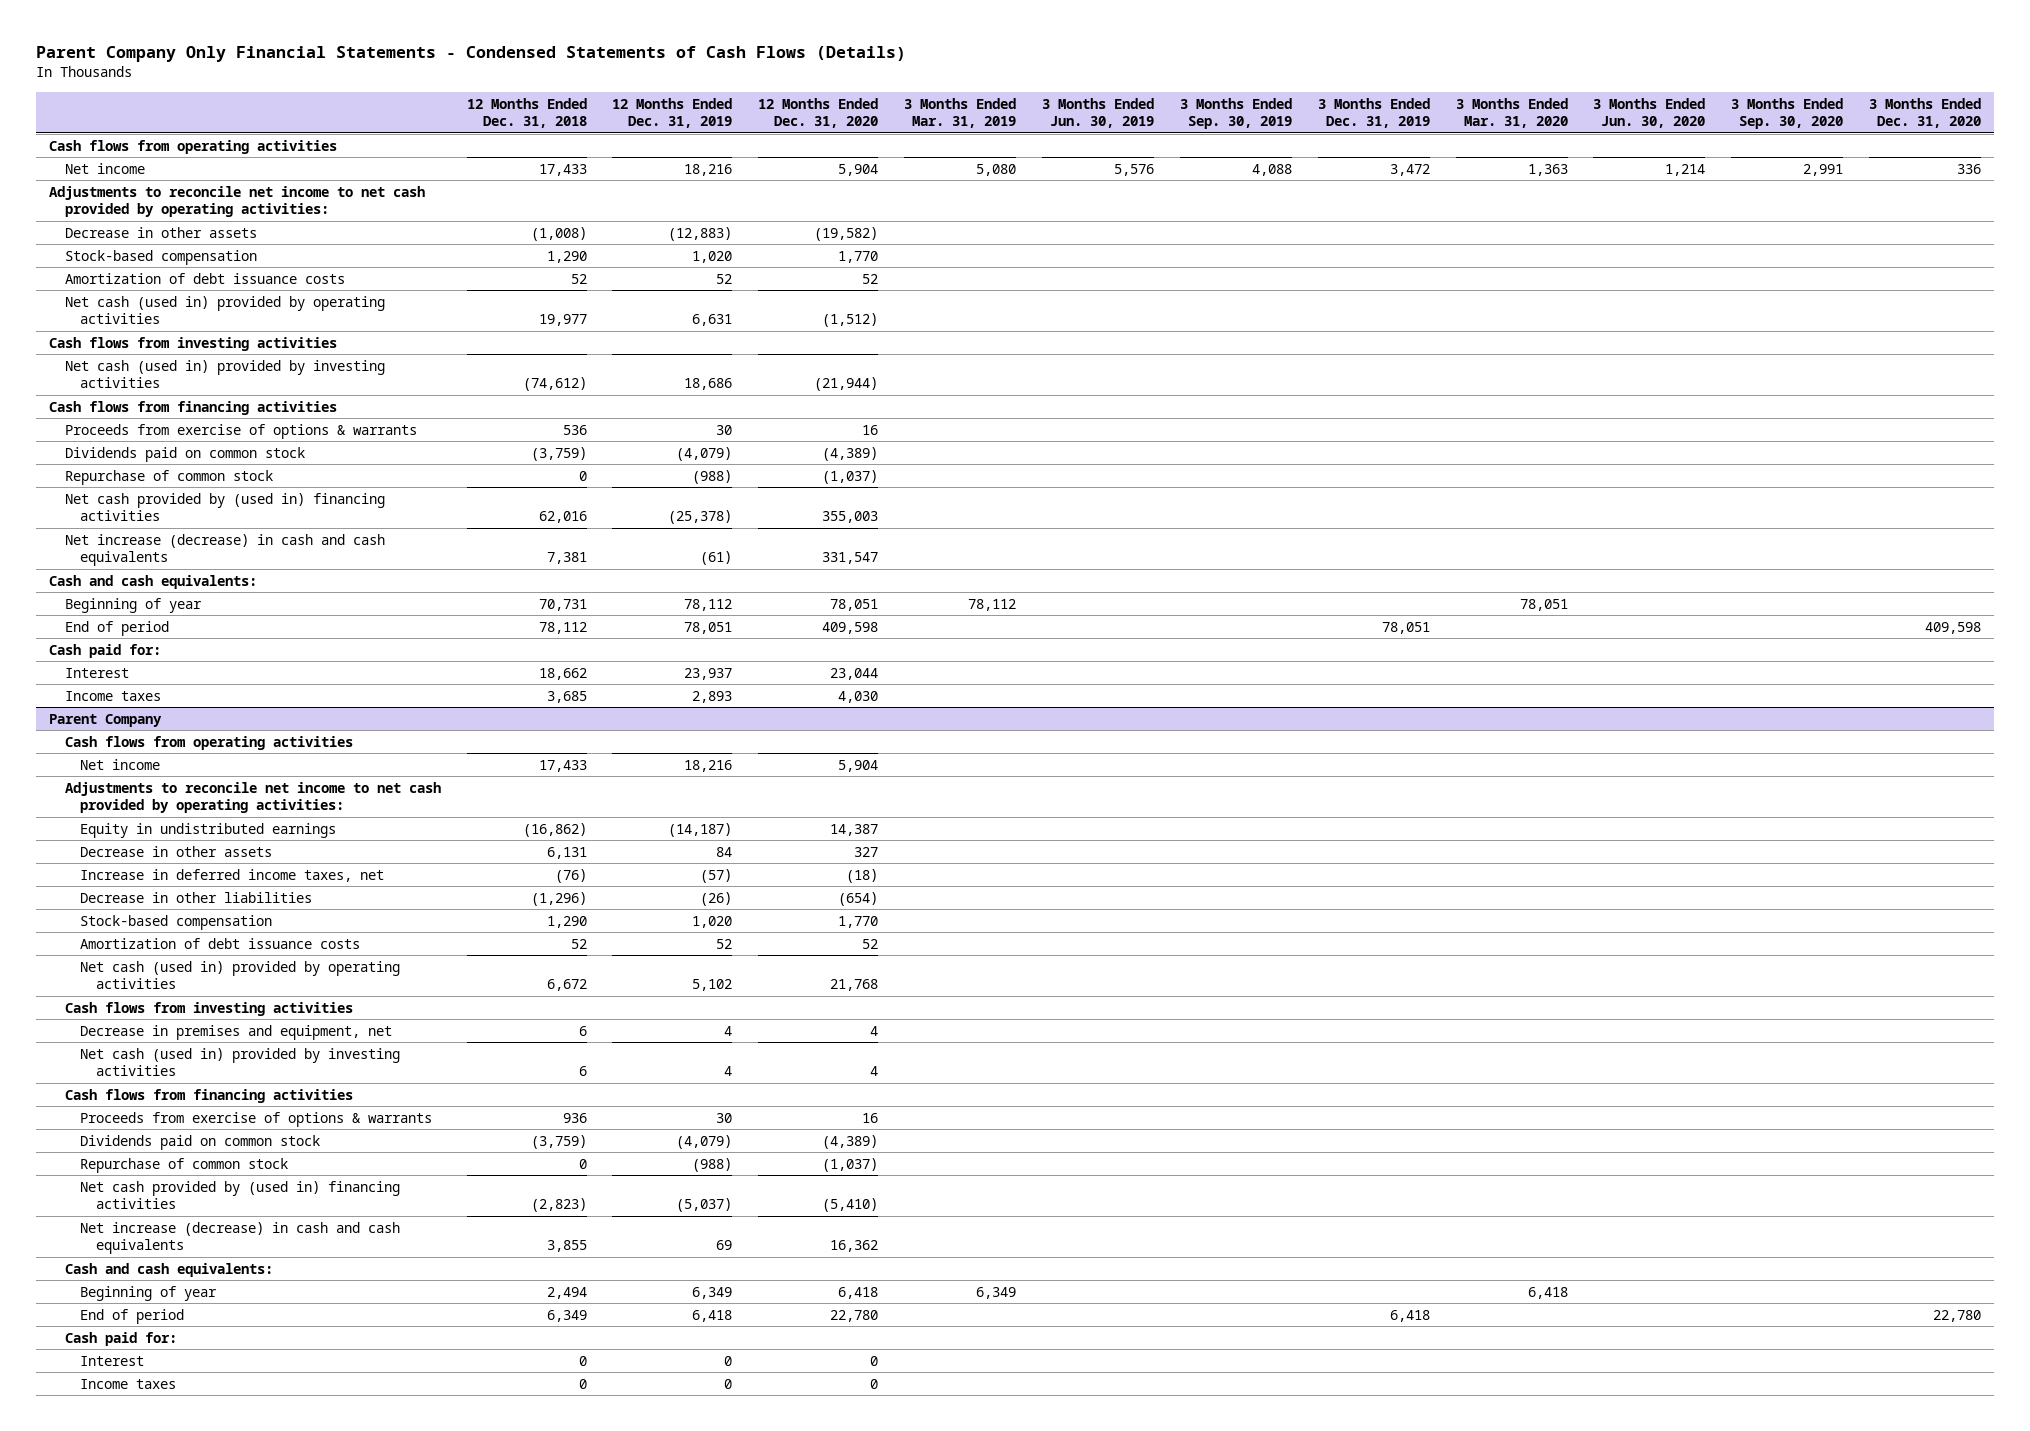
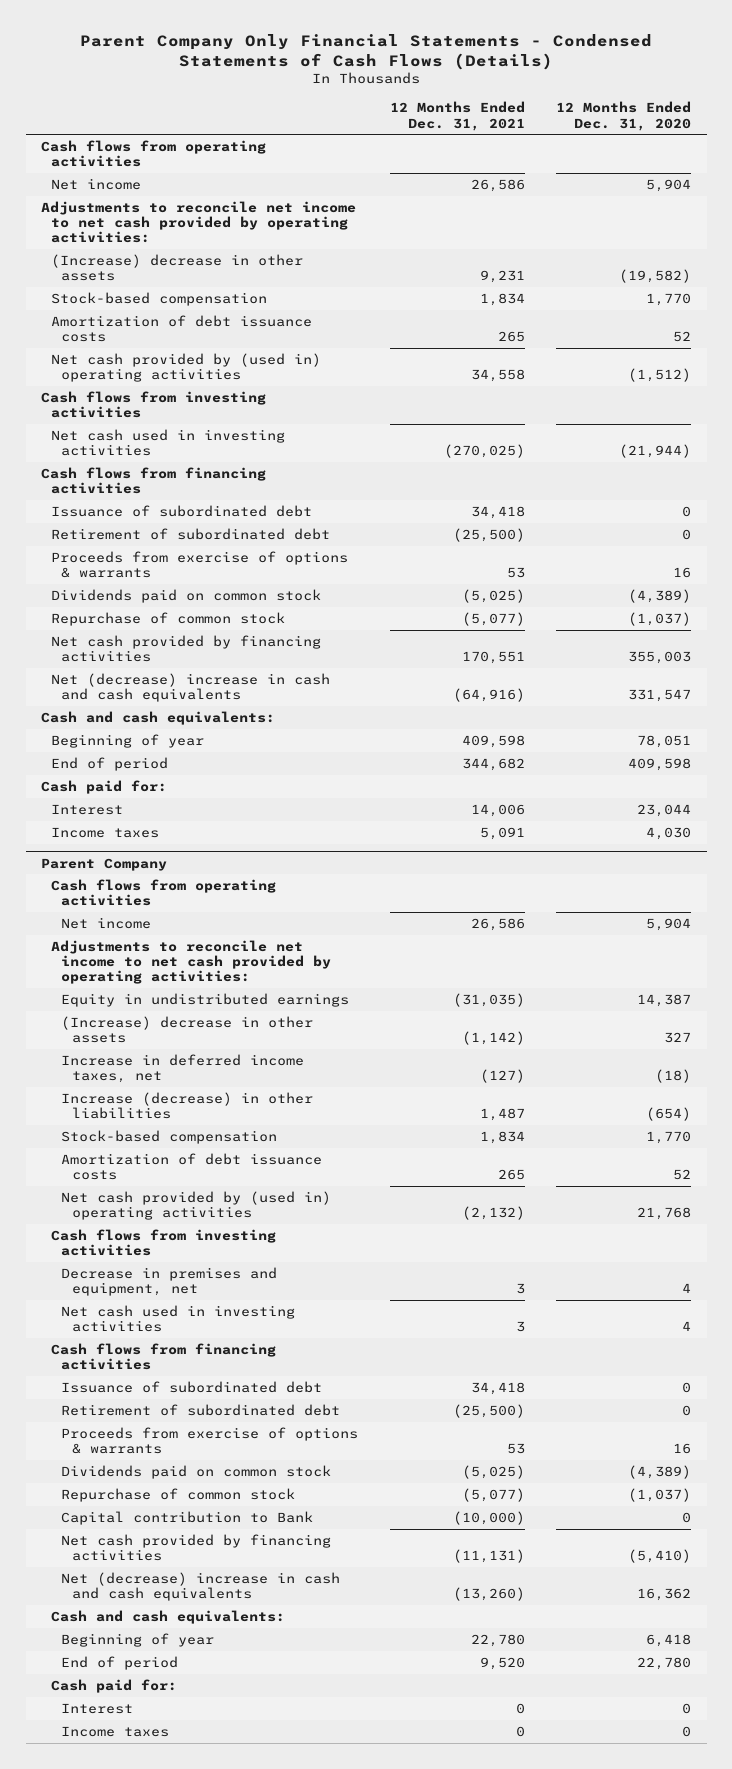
[466,97,587,128] 12 Months Ended Dec. 31, 2018 -> none
[612,97,733,128] 12 Months Ended Dec. 31, 2019 -> none
[904,97,1017,128] 3 Months Ended Mar. 31, 2019 -> none
[1041,97,1154,128] 3 Months Ended Jun. 30, 2019 -> none
[1179,97,1292,129] 3 Months Ended Sep. 30, 2019 -> none
[1317,97,1430,128] 3 Months Ended Dec. 31, 2019 -> none
[1455,97,1568,128] 3 Months Ended Mar. 31, 2020 -> none
[1593,97,1706,128] 3 Months Ended Jun. 30, 2020 -> none
[1731,97,1844,129] 3 Months Ended Sep. 30, 2020 -> none
[1869,97,1982,128] 3 Months Ended Dec. 31, 2020 -> none
none -> [389,101,525,131] 12 Months Ended Dec. 31, 2021
[64,226,257,238] Decrease in other assets -> [51,253,304,282] (Increase) decrease in other assets
[64,295,385,325] Net cash (used in) provided by operating activities -> [51,352,322,383] Net cash provided by (used in) operating activities
[64,359,385,389] Net cash (used in) provided by investing activities -> [51,428,286,457] Net cash used in investing activities
none -> [51,504,313,517] Issuance of subordinated debt
none -> [51,527,331,540] Retirement of subordinated debt
[64,492,385,522] Net cash provided by (used in) financing activities -> [51,634,322,663] Net cash provided by financing activities
[64,533,385,567] Net increase (decrease) in cash and cash equivalents -> [51,672,331,703] Net (decrease) increase in cash and cash equivalents
[80,845,273,857] Decrease in other assets -> [61,1015,314,1044] (Increase) decrease in other assets
[80,891,313,903] Decrease in other liabilities -> [61,1091,314,1120] Increase (decrease) in other liabilities
[80,960,401,990] Net cash (used in) provided by operating activities -> [61,1190,332,1221] Net cash provided by (used in) operating activities
[80,1047,401,1077] Net cash (used in) provided by investing activities -> [61,1304,296,1333] Net cash used in investing activities
none -> [61,1380,323,1393] Issuance of subordinated debt
none -> [61,1403,341,1416] Retirement of subordinated debt
none -> [61,1510,314,1525] Capital contribution to Bank
[80,1180,401,1210] Net cash provided by (used in) financing activities -> [61,1533,332,1562] Net cash provided by financing activities
[80,1221,401,1255] Net increase (decrease) in cash and cash equivalents -> [61,1571,341,1602] Net (decrease) increase in cash and cash equivalents

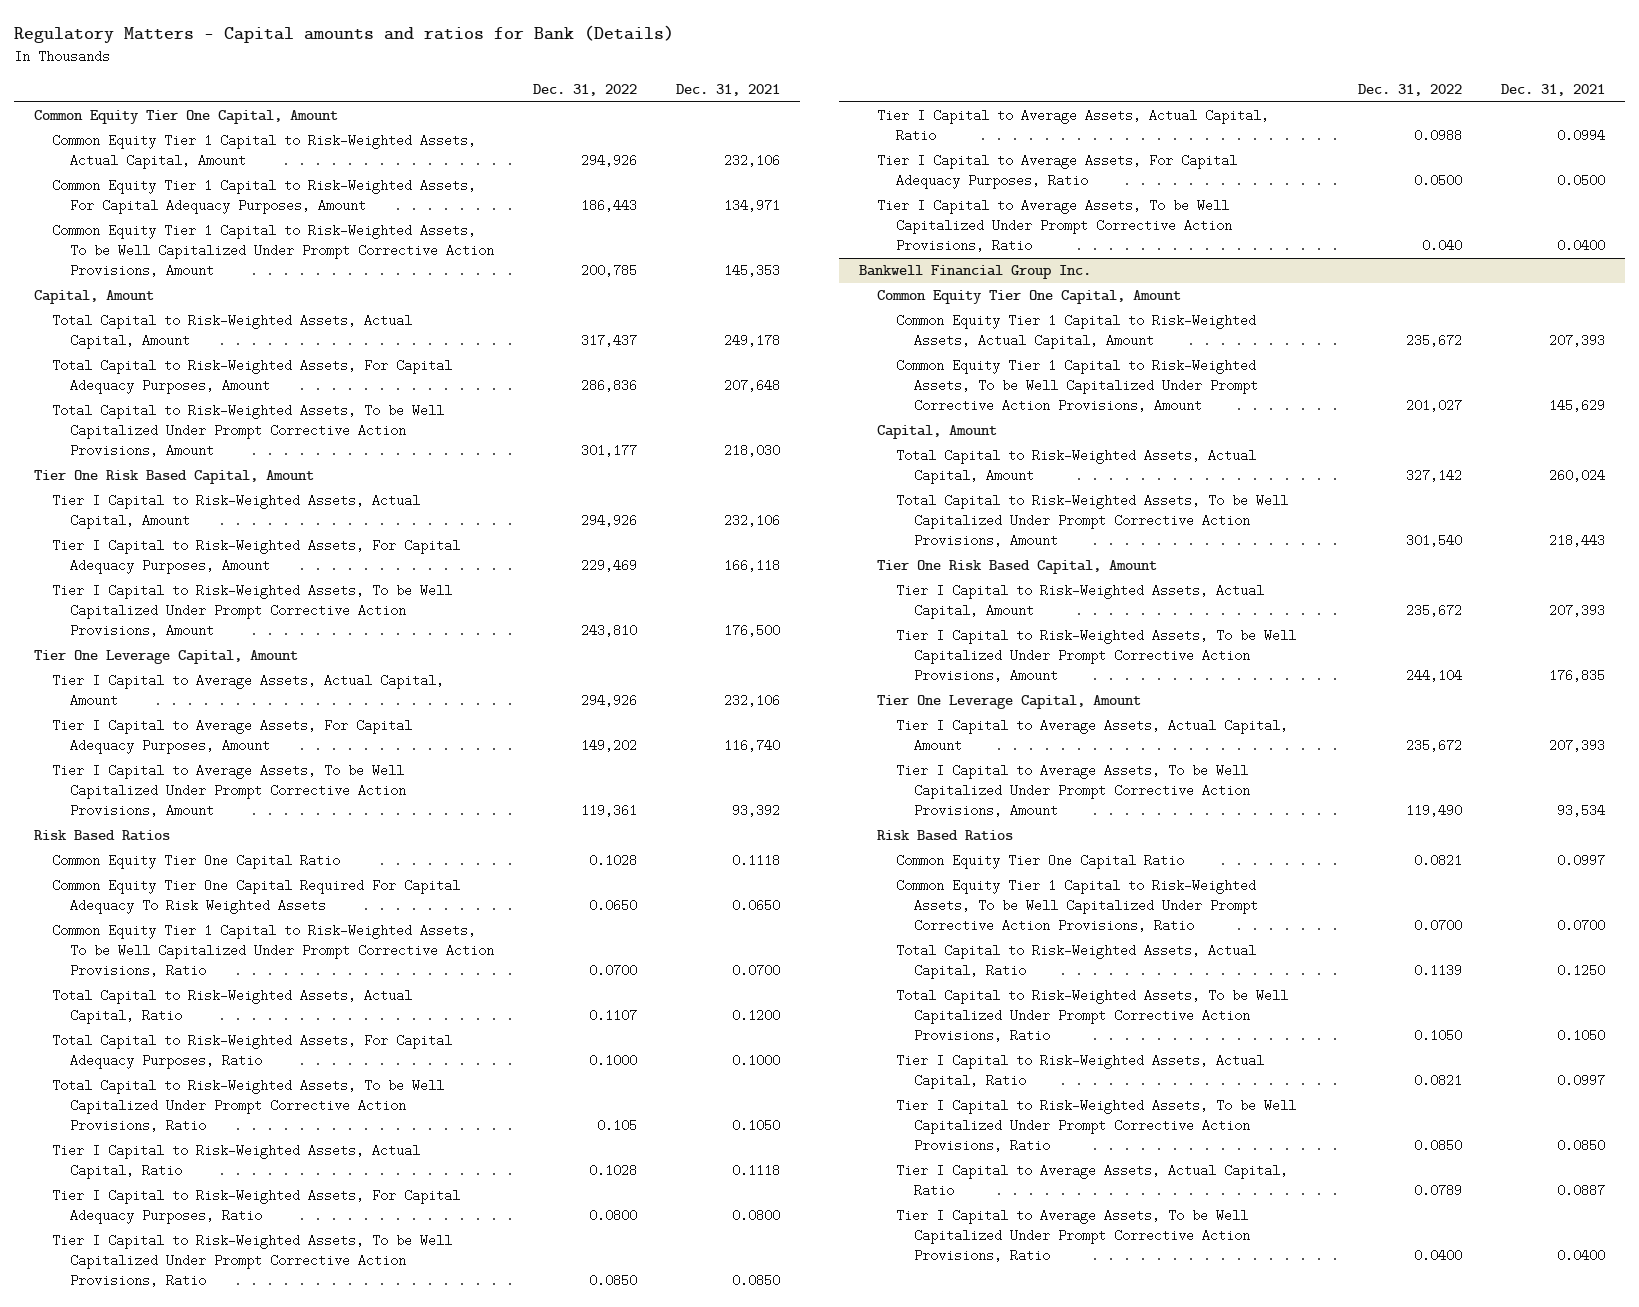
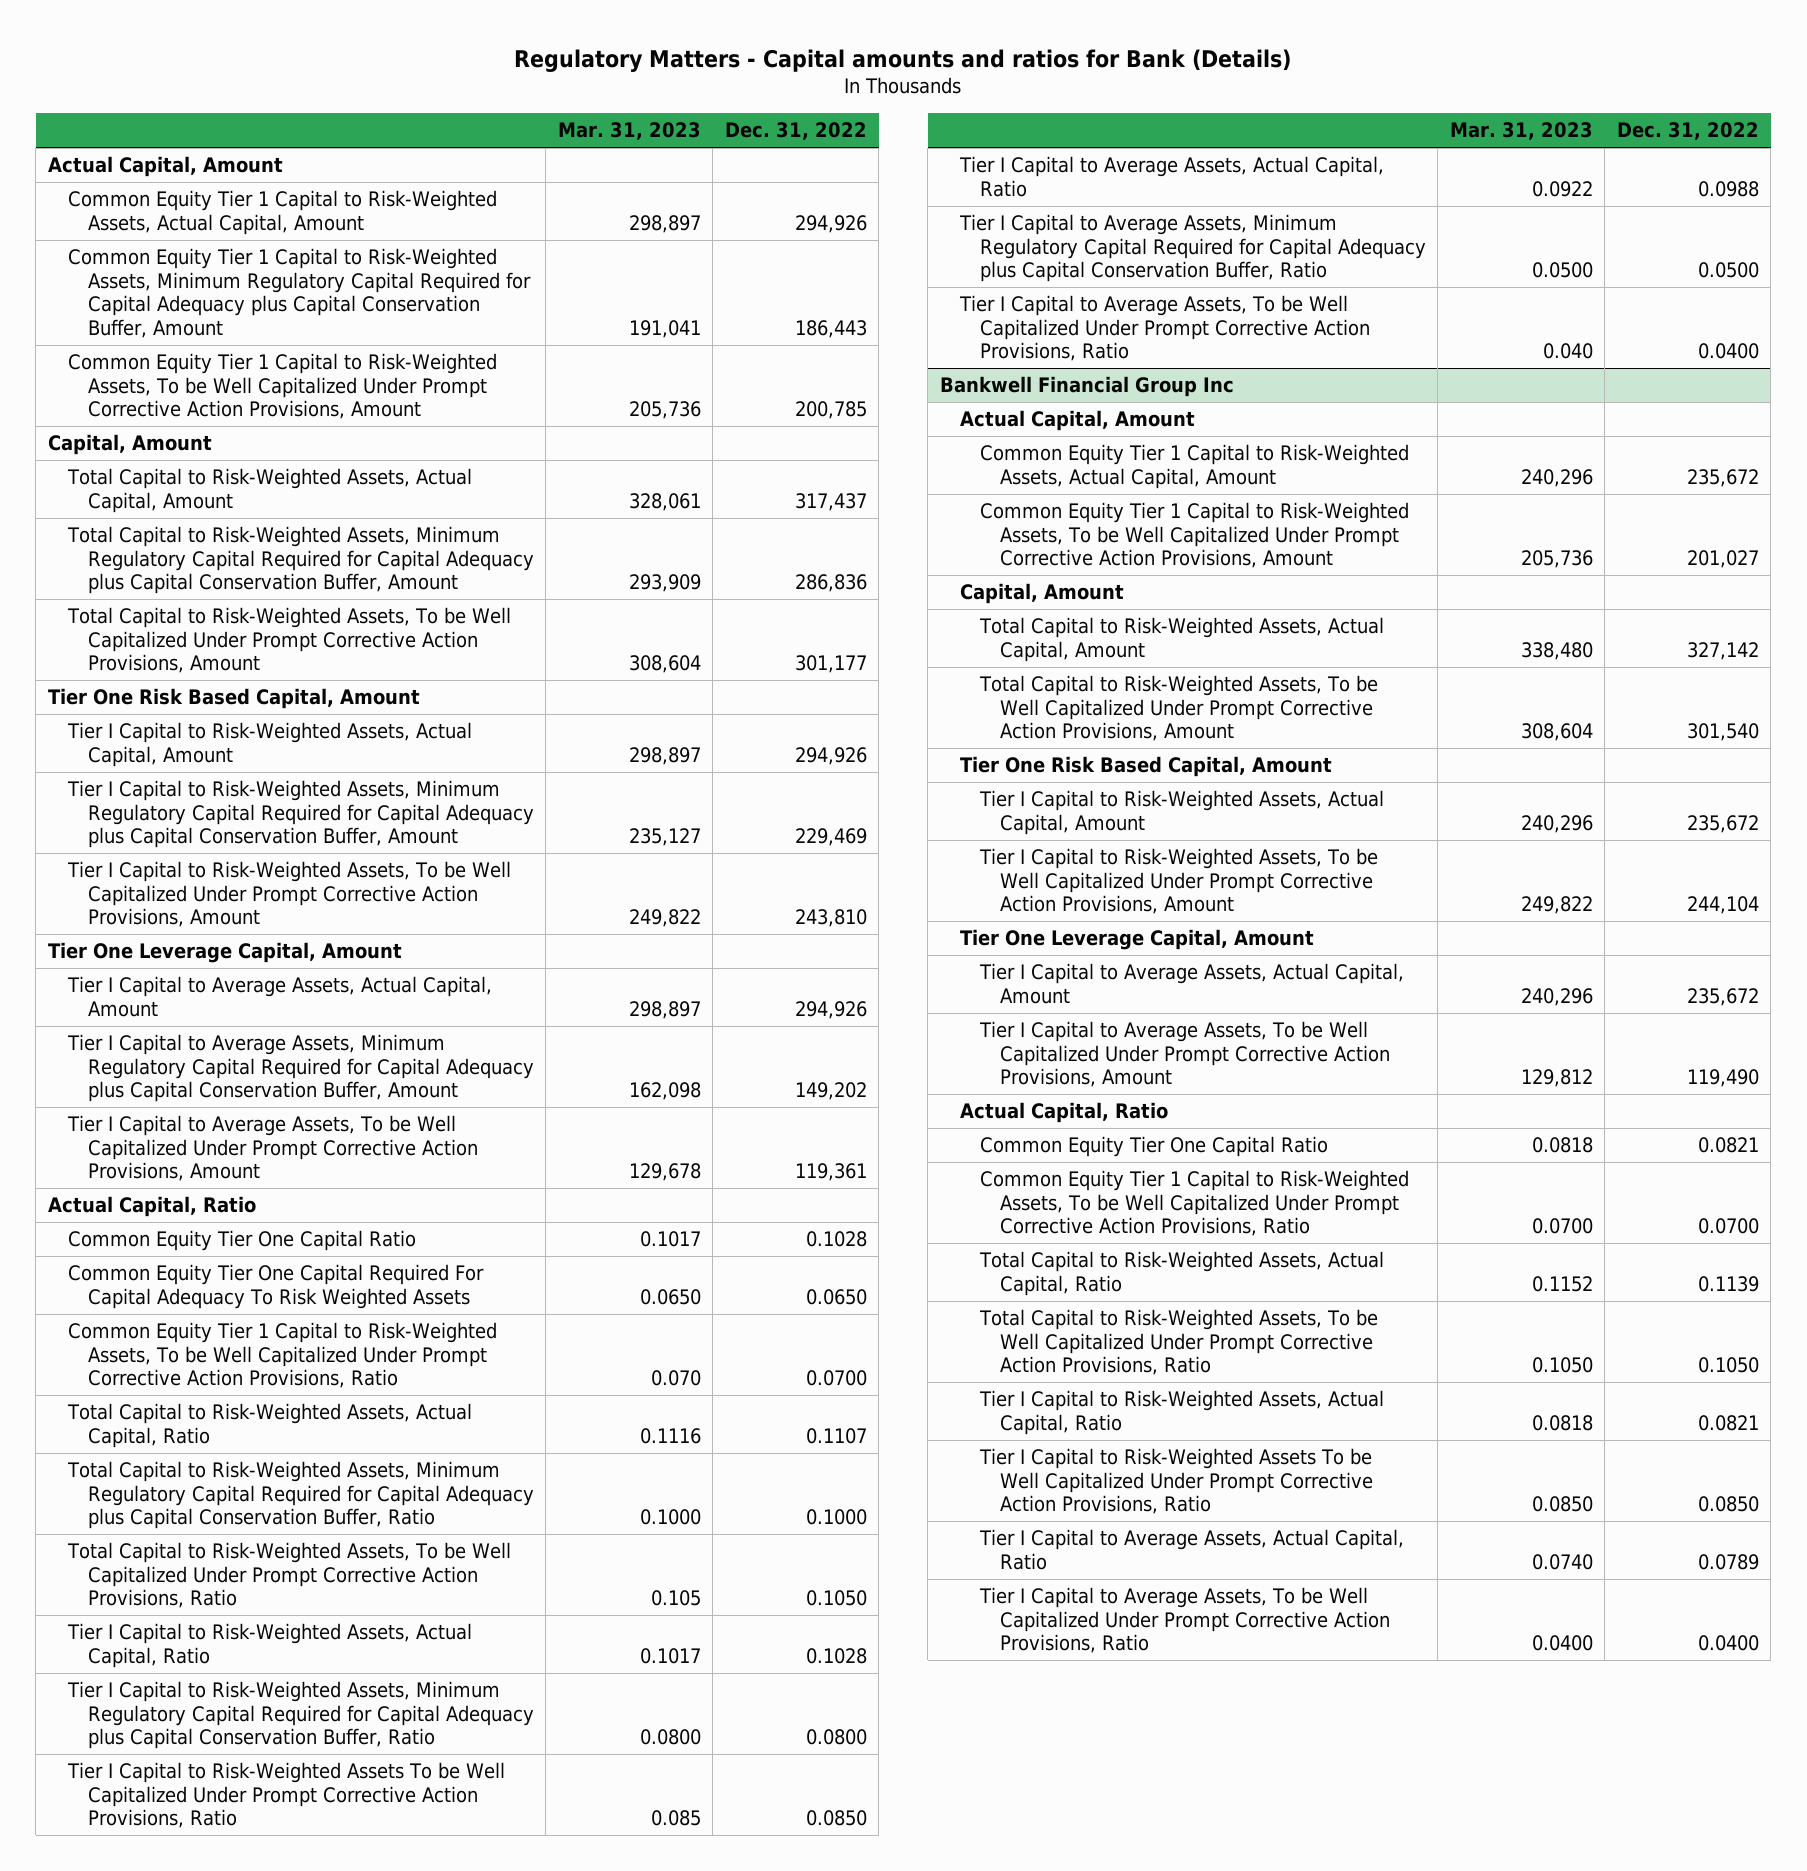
[676,84,781,97] Dec. 31, 2021 -> none
none -> [557,122,701,141] Mar. 31, 2023
[33,110,338,125] Common Equity Tier One Capital, Amount -> [47,156,283,178] Actual Capital, Amount
[52,179,477,215] Common Equity Tier 1 Capital to Risk-Weighted Assets, For Capital Adequacy Purposes, Amount -> [67,248,531,338] Common Equity Tier 1 Capital to Risk-Weighted Assets, Minimum Regulatory Capital Required for Capital Adequacy plus Capital Conservation Buffer, Amount
[52,359,453,395] Total Capital to Risk-Weighted Assets, For Capital Adequacy Purposes, Amount -> [66,526,534,595] Total Capital to Risk-Weighted Assets, Minimum Regulatory Capital Required for Capital Adequacy plus Capital Conservation Buffer, Amount
[52,539,461,575] Tier I Capital to Risk-Weighted Assets, For Capital Adequacy Purposes, Amount -> [66,780,534,849] Tier I Capital to Risk-Weighted Assets, Minimum Regulatory Capital Required for Capital Adequacy plus Capital Conservation Buffer, Amount
[52,719,413,755] Tier I Capital to Average Assets, For Capital Adequacy Purposes, Amount -> [66,1034,534,1103] Tier I Capital to Average Assets, Minimum Regulatory Capital Required for Capital Adequacy plus Capital Conservation Buffer, Amount
[33,830,170,842] Risk Based Ratios -> [47,1196,256,1218] Actual Capital, Ratio
[52,1034,453,1070] Total Capital to Risk-Weighted Assets, For Capital Adequacy Purposes, Ratio -> [66,1461,534,1530] Total Capital to Risk-Weighted Assets, Minimum Regulatory Capital Required for Capital Adequacy plus Capital Conservation Buffer, Ratio
[597,1119,638,1133] 0.105 -> [805,1590,867,1607] 0.1050
[52,1189,461,1225] Tier I Capital to Risk-Weighted Assets, For Capital Adequacy Purposes, Ratio -> [66,1681,534,1750] Tier I Capital to Risk-Weighted Assets, Minimum Regulatory Capital Required for Capital Adequacy plus Capital Conservation Buffer, Ratio
[52,1234,453,1288] Tier I Capital to Risk-Weighted Assets, To be Well Capitalized Under Prompt Corrective Action Provisions, Ratio -> [66,1762,505,1829] Tier I Capital to Risk-Weighted Assets To be Well Capitalized Under Prompt Corrective Action Provisions, Ratio
[877,154,1238,190] Tier I Capital to Average Assets, For Capital Adequacy Purposes, Ratio -> [958,214,1426,283] Tier I Capital to Average Assets, Minimum Regulatory Capital Required for Capital Adequacy plus Capital Conservation Buffer, Ratio
[1422,239,1463,253] 0.040 -> [1697,343,1759,360] 0.0400
[858,265,1091,280] Bankwell Financial Group Inc. -> [939,376,1234,398] Bankwell Financial Group Inc
[877,290,1182,305] Common Equity Tier One Capital, Amount -> [959,410,1195,432] Actual Capital, Amount
[877,830,1014,842] Risk Based Ratios -> [959,1102,1168,1124] Actual Capital, Ratio
[895,1099,1296,1153] Tier I Capital to Risk-Weighted Assets, To be Well Capitalized Under Prompt Corrective Action Provisions, Ratio -> [978,1448,1373,1515] Tier I Capital to Risk-Weighted Assets To be Well Capitalized Under Prompt Corrective Action Provisions, Ratio

